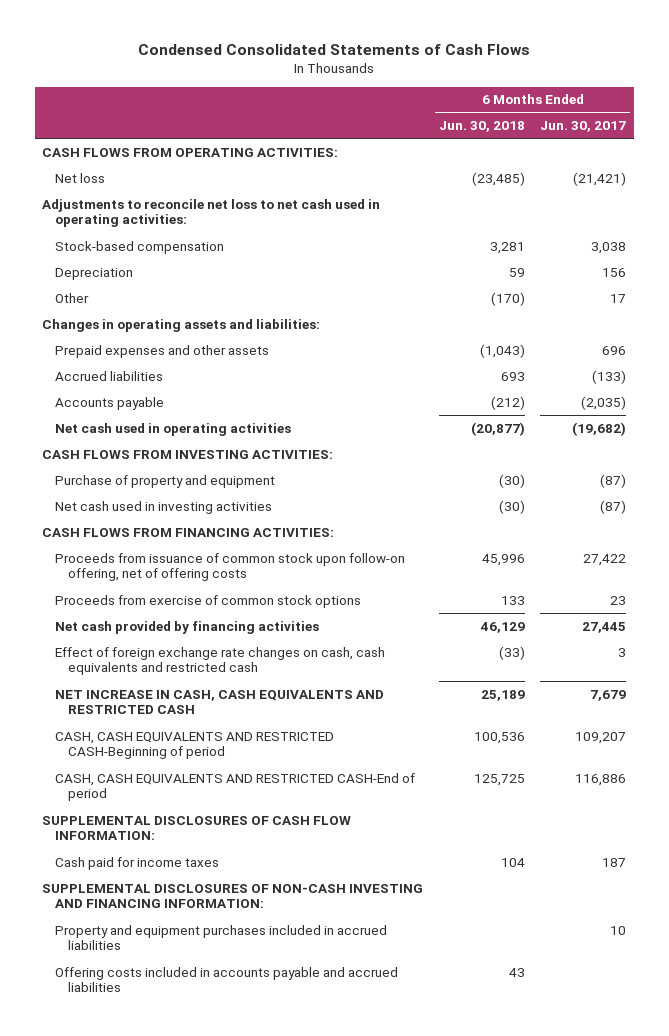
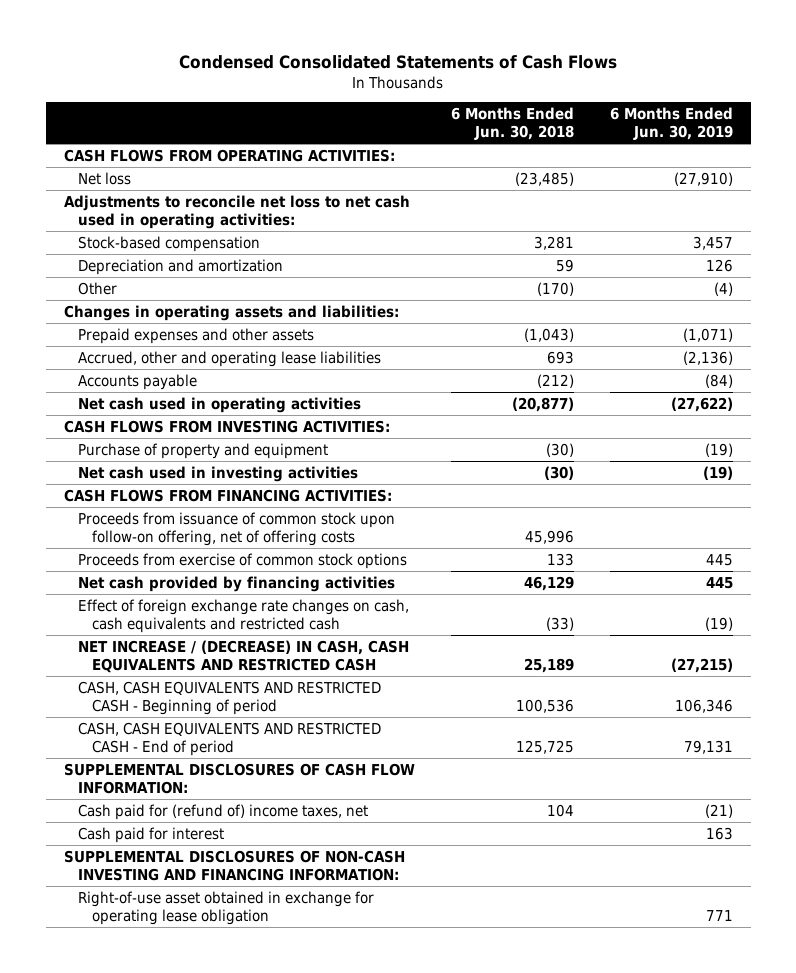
[540,121,627,133] Jun. 30, 2017 -> none
none -> [609,106,733,140] 6 Months Ended Jun. 30, 2019
[55,267,134,280] Depreciation -> [77,258,283,275] Depreciation and amortization
[55,370,164,381] Accrued liabilities -> [77,350,381,367] Accrued, other and operating lease liabilities
[55,689,385,715] NET INCREASE IN CASH, CASH EQUIVALENTS AND RESTRICTED CASH -> [77,639,409,673] NET INCREASE / (DECREASE) IN CASH, CASH EQUIVALENTS AND RESTRICTED CASH
[55,731,335,760] CASH, CASH EQUIVALENTS AND RESTRICTED CASH-Beginning of period -> [77,680,381,715] CASH, CASH EQUIVALENTS AND RESTRICTED CASH - Beginning of period
[55,772,416,802] CASH, CASH EQUIVALENTS AND RESTRICTED CASH-End of period -> [77,721,381,756] CASH, CASH EQUIVALENTS AND RESTRICTED CASH - End of period
[55,856,220,870] Cash paid for income taxes -> [77,803,368,820] Cash paid for (refund of) income taxes, net
none -> [77,826,224,843] Cash paid for interest
[55,924,388,951] Property and equipment purchases included in accrued liabilities -> none
[55,966,399,993] Offering costs included in accounts payable and accrued liabilities -> none
none -> [77,890,374,925] Right-of-use asset obtained in exchange for operating lease obligation

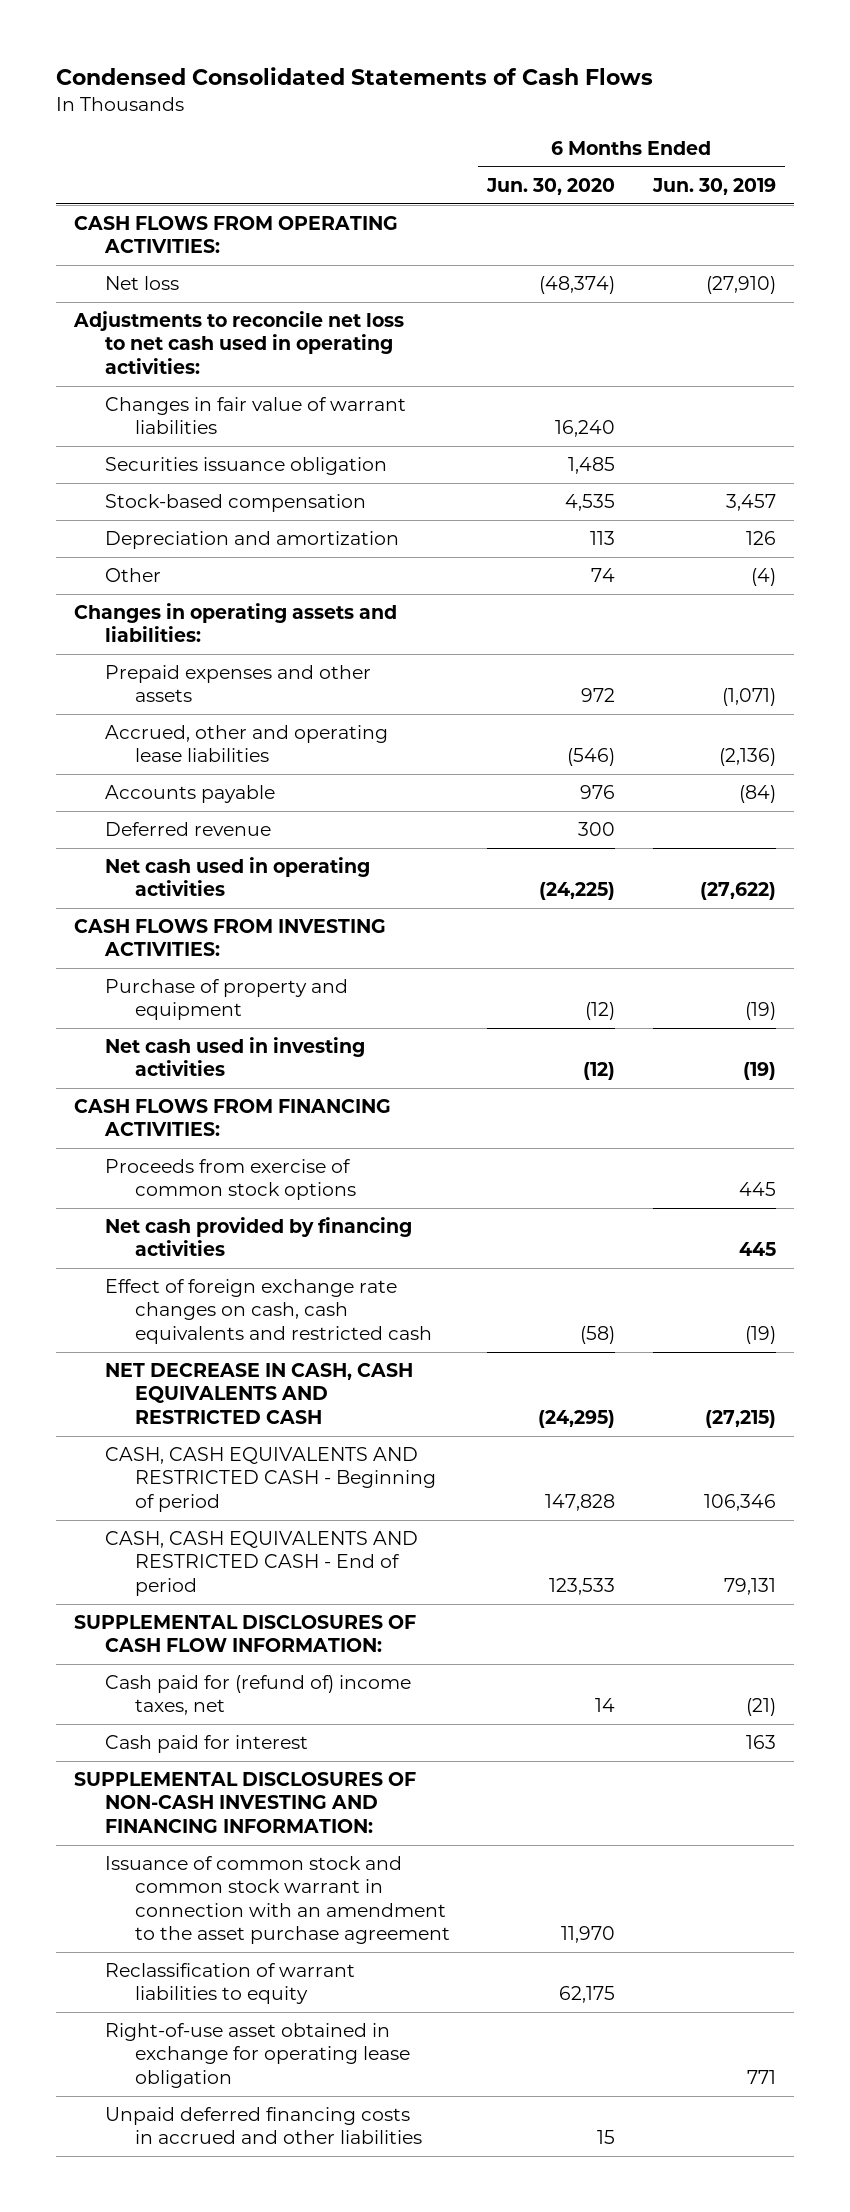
[450,106,574,140] 6 Months Ended Jun. 30, 2018 -> none
none -> [486,177,616,195] Jun. 30, 2020
none -> [104,397,406,435] Changes in fair value of warrant liabilities
none -> [104,457,387,476] Securities issuance obligation
none -> [104,822,271,837] Deferred revenue
[77,511,395,546] Proceeds from issuance of common stock upon follow-on offering, net of offering costs -> none
[77,639,409,673] NET INCREASE / (DECREASE) IN CASH, CASH EQUIVALENTS AND RESTRICTED CASH -> [104,1363,413,1424] NET DECREASE IN CASH, CASH EQUIVALENTS AND RESTRICTED CASH
none -> [104,1856,450,1944] Issuance of common stock and common stock warrant in connection with an amendment to the asset purchase agreement
none -> [104,1963,355,2005] Reclassification of warrant liabilities to equity
none -> [104,2107,422,2145] Unpaid deferred financing costs in accrued and other liabilities

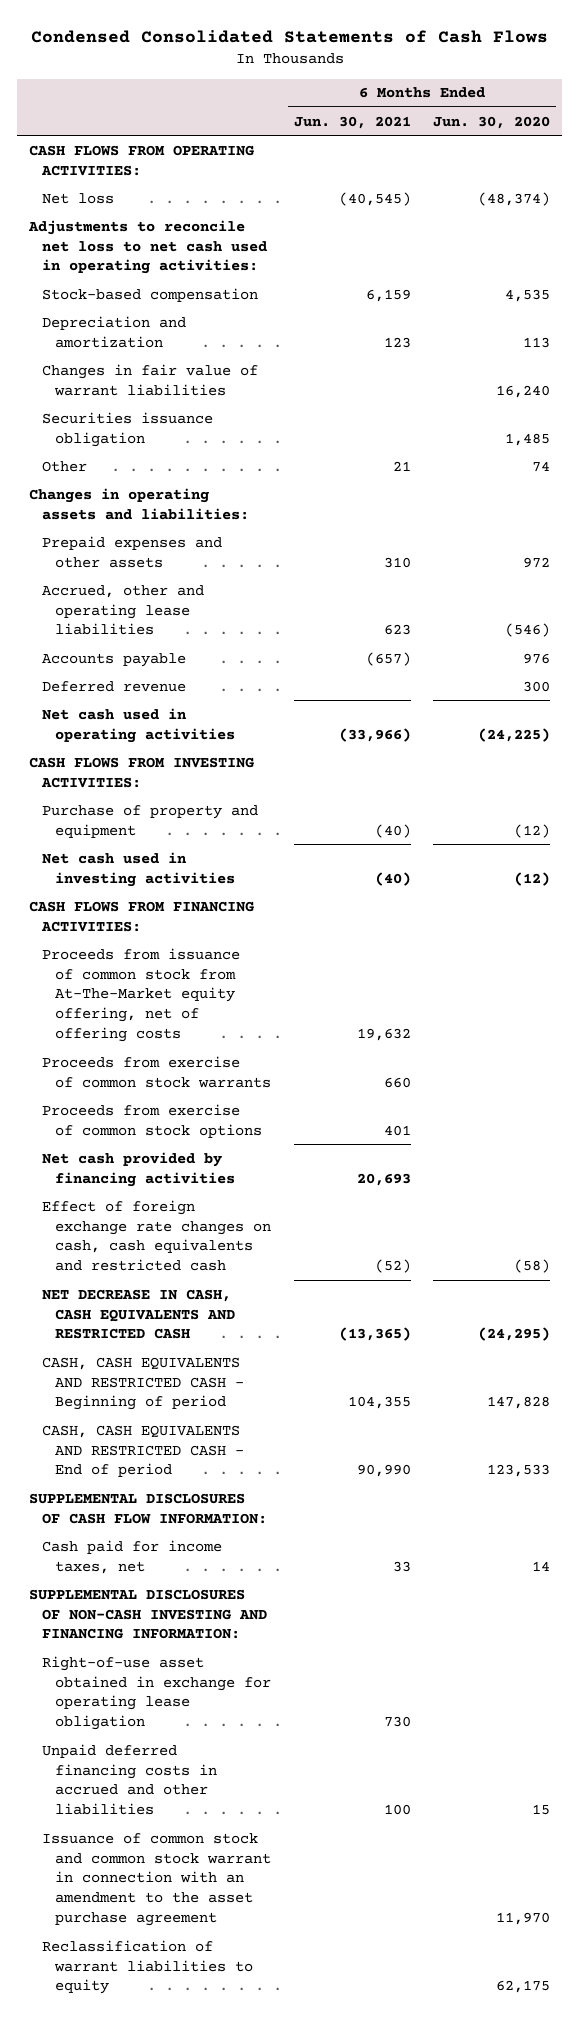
[651,177,776,195] Jun. 30, 2019 -> none
none -> [293,115,411,129] Jun. 30, 2021
[104,397,406,435] Changes in fair value of warrant liabilities -> [41,363,258,396] Changes in fair value of warrant liabilities
[104,457,387,476] Securities issuance obligation -> [41,411,213,447] Securities issuance obligation
none -> [41,947,240,1043] Proceeds from issuance of common stock from At-The-Market equity offering, net of offering costs
none -> [41,1055,271,1088] Proceeds from exercise of common stock warrants
[104,1735,308,1754] Cash paid for interest -> none
[104,1675,411,1716] Cash paid for (refund of) income taxes, net -> [41,1539,222,1574] Cash paid for income taxes, net
[104,1856,450,1944] Issuance of common stock and common stock warrant in connection with an amendment to the asset purchase agreement -> [41,1832,271,1927] Issuance of common stock and common stock warrant in connection with an amendment to the asset purchase agreement
[104,1963,355,2005] Reclassification of warrant liabilities to equity -> [41,1939,253,1995] Reclassification of warrant liabilities to equity

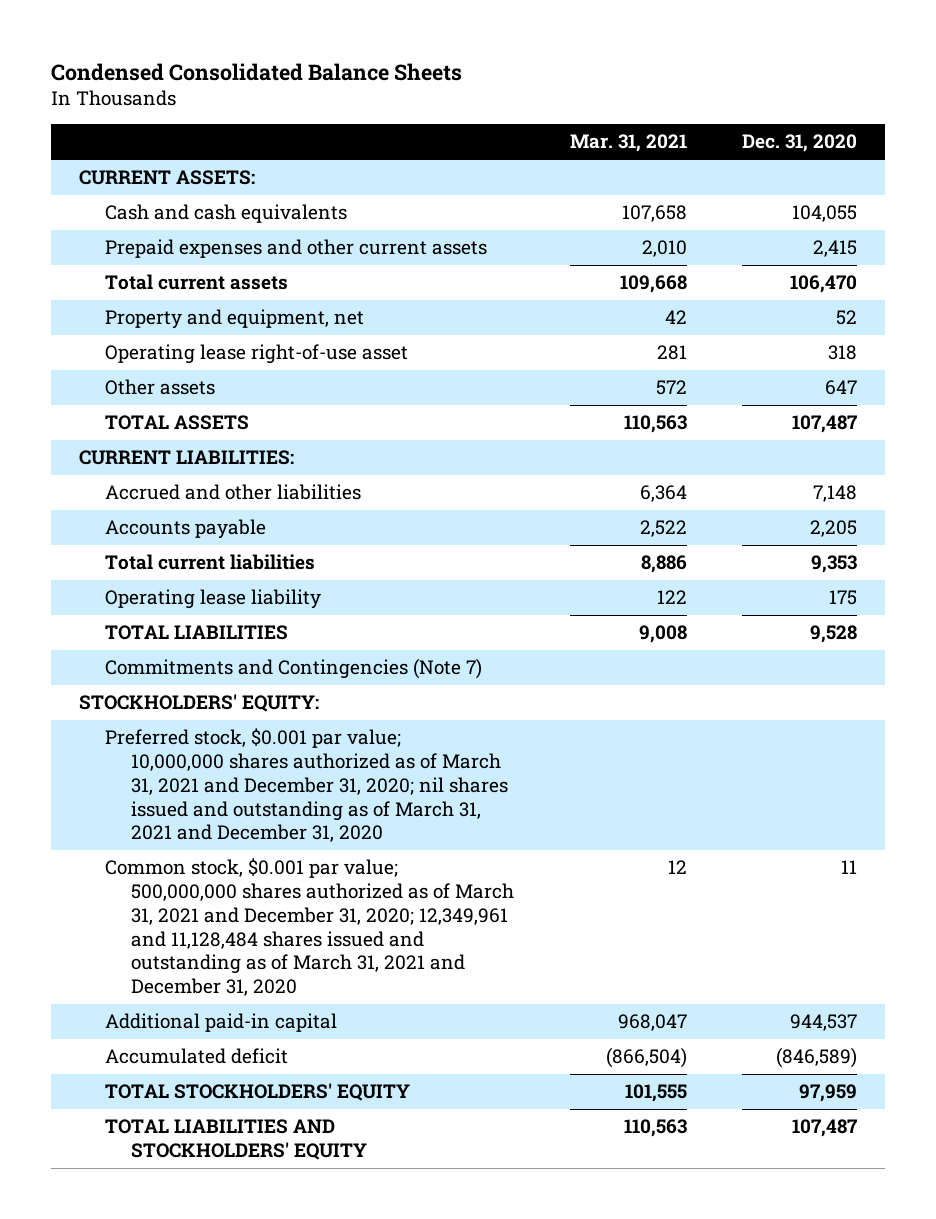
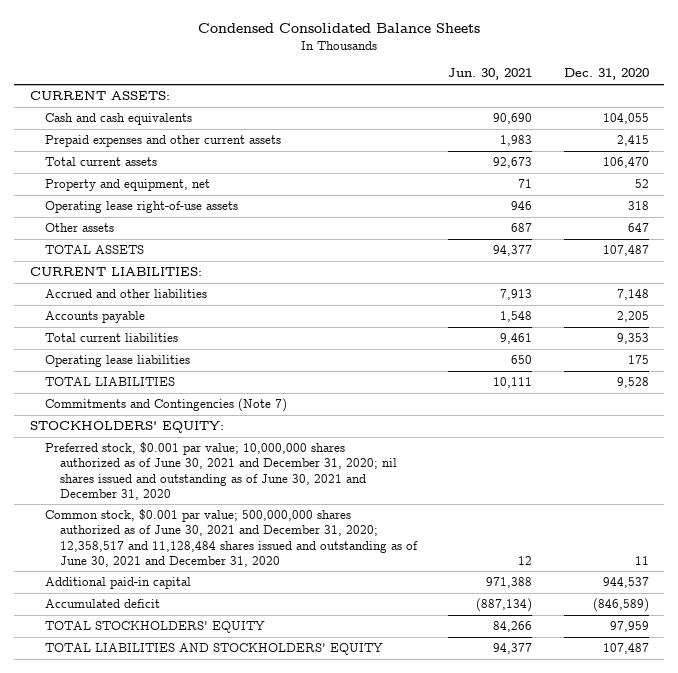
[569,134,687,153] Mar. 31, 2021 -> none
none -> [448,68,533,81] Jun. 30, 2021
[104,344,408,365] Operating lease right-of-use asset -> [44,201,238,214] Operating lease right-of-use assets
[104,589,321,610] Operating lease liability -> [44,355,190,368] Operating lease liabilities
[104,728,509,843] Preferred stock, $0.001 par value; 10,000,000 shares authorized as of March 31, 2021 and December 31, 2020; nil shares issued and outstanding as of March 31, 2021 and December 31, 2020 -> [44,442,398,500] Preferred stock, $0.001 par value; 10,000,000 shares authorized as of June 30, 2021 and December 31, 2020; nil shares issued and outstanding as of June 30, 2021 and December 31, 2020
[104,858,515,997] Common stock, $0.001 par value; 500,000,000 shares authorized as of March 31, 2021 and December 31, 2020; 12,349,961 and 11,128,484 shares issued and outstanding as of March 31, 2021 and December 31, 2020 -> [44,509,419,567] Common stock, $0.001 par value; 500,000,000 shares authorized as of June 30, 2021 and December 31, 2020; 12,358,517 and 11,128,484 shares issued and outstanding as of June 30, 2021 and December 31, 2020

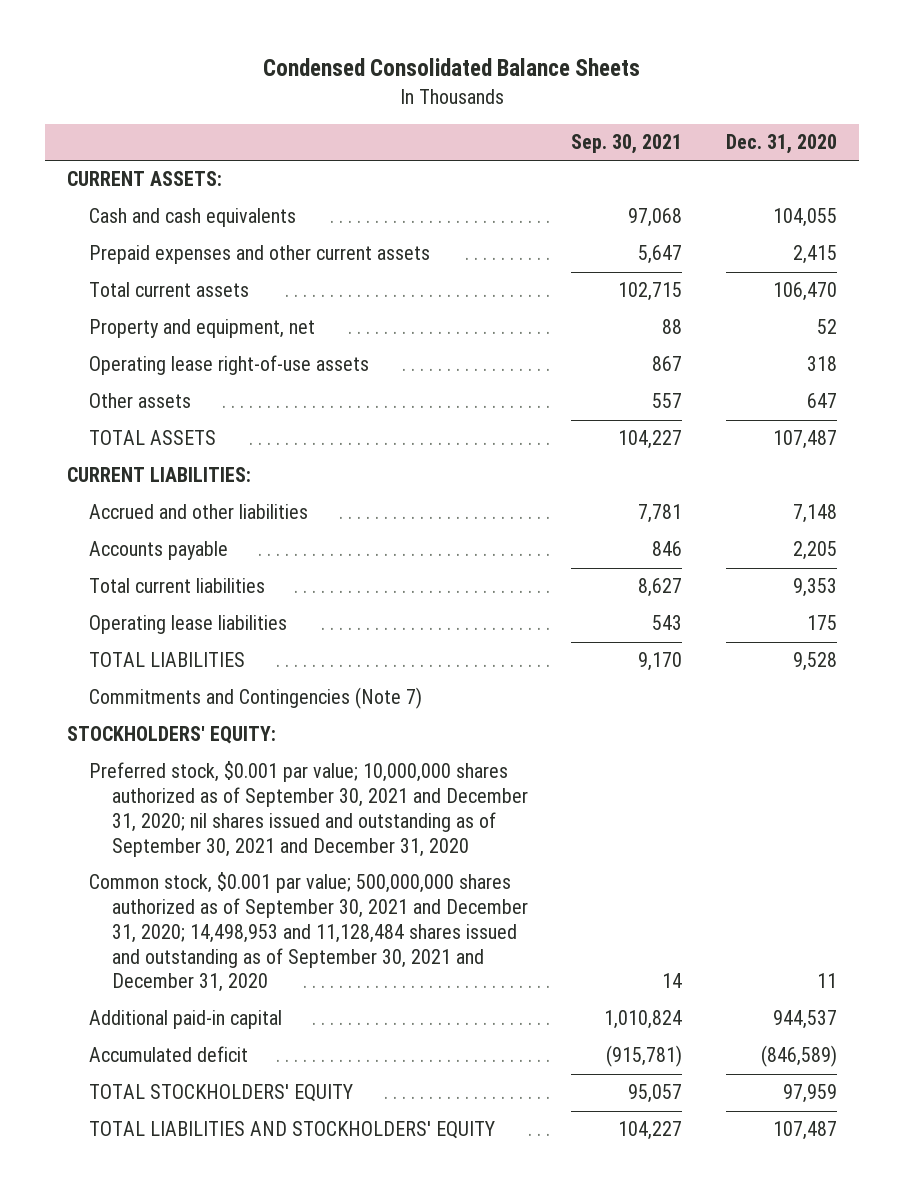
[448,68,533,81] Jun. 30, 2021 -> none
none -> [571,134,683,155] Sep. 30, 2021
[44,442,398,500] Preferred stock, $0.001 par value; 10,000,000 shares authorized as of June 30, 2021 and December 31, 2020; nil shares issued and outstanding as of June 30, 2021 and December 31, 2020 -> [89,761,529,857] Preferred stock, $0.001 par value; 10,000,000 shares authorized as of September 30, 2021 and December 31, 2020; nil shares issued and outstanding as of September 30, 2021 and December 31, 2020
[44,509,419,567] Common stock, $0.001 par value; 500,000,000 shares authorized as of June 30, 2021 and December 31, 2020; 12,358,517 and 11,128,484 shares issued and outstanding as of June 30, 2021 and December 31, 2020 -> [89,872,529,993] Common stock, $0.001 par value; 500,000,000 shares authorized as of September 30, 2021 and December 31, 2020; 14,498,953 and 11,128,484 shares issued and outstanding as of September 30, 2021 and December 31, 2020

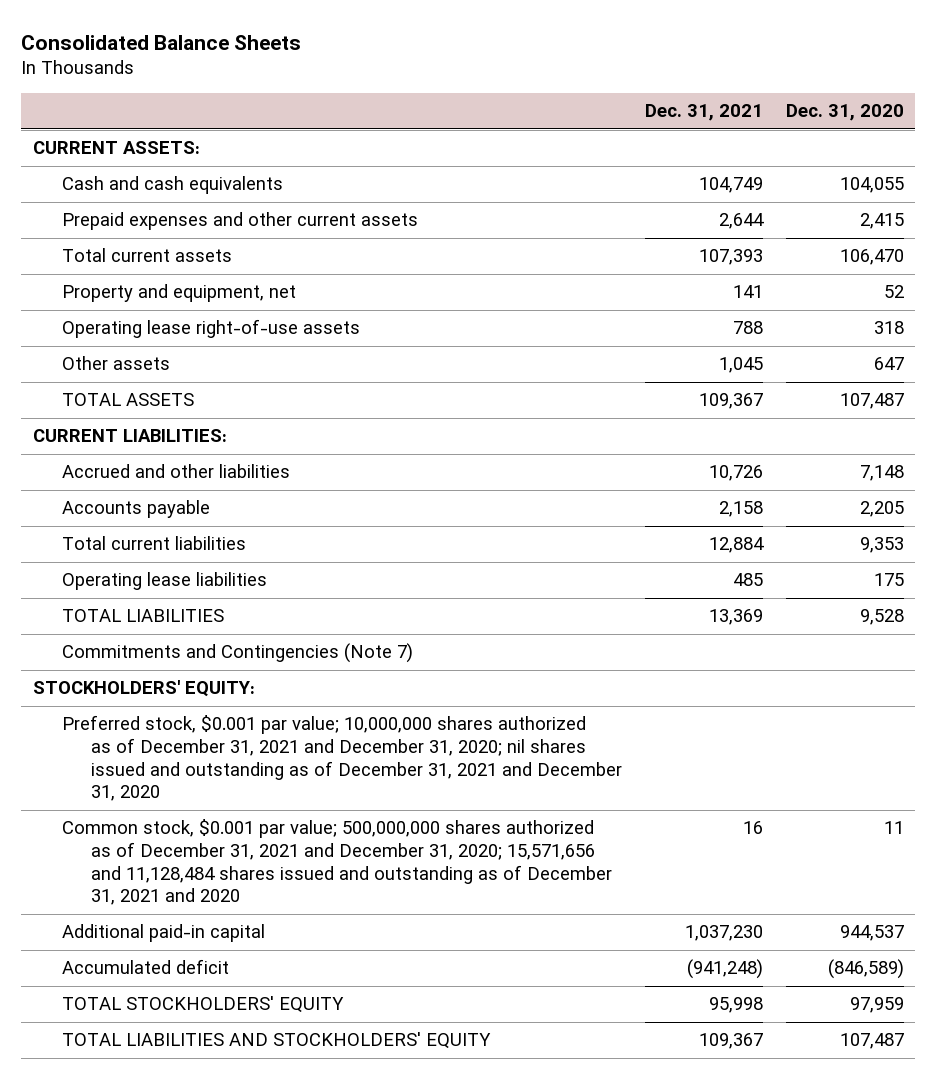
[262,58,640,77] Condensed Consolidated Balance Sheets -> [21,34,302,50] Consolidated Balance Sheets
[571,134,683,155] Sep. 30, 2021 -> none
none -> [644,104,763,122] Dec. 31, 2021
[89,761,529,857] Preferred stock, $0.001 par value; 10,000,000 shares authorized as of September 30, 2021 and December 31, 2020; nil shares issued and outstanding as of September 30, 2021 and December 31, 2020 -> [61,715,622,802] Preferred stock, $0.001 par value; 10,000,000 shares authorized as of December 31, 2021 and December 31, 2020; nil shares issued and outstanding as of December 31, 2021 and December 31, 2020
[89,872,529,993] Common stock, $0.001 par value; 500,000,000 shares authorized as of September 30, 2021 and December 31, 2020; 14,498,953 and 11,128,484 shares issued and outstanding as of September 30, 2021 and December 31, 2020 -> [61,819,612,906] Common stock, $0.001 par value; 500,000,000 shares authorized as of December 31, 2021 and December 31, 2020; 15,571,656 and 11,128,484 shares issued and outstanding as of December 31, 2021 and 2020

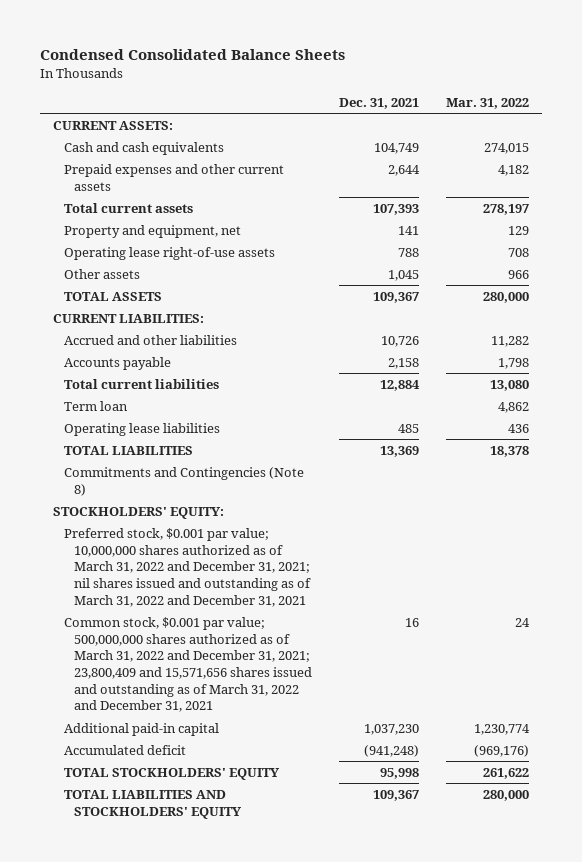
[21,34,302,50] Consolidated Balance Sheets -> [39,49,345,61] Condensed Consolidated Balance Sheets
[785,104,904,122] Dec. 31, 2020 -> none
none -> [445,97,529,109] Mar. 31, 2022
none -> [63,400,128,411] Term loan
[61,643,413,664] Commitments and Contingencies (Note 7) -> [63,466,304,496] Commitments and Contingencies (Note 8)
[61,715,622,802] Preferred stock, $0.001 par value; 10,000,000 shares authorized as of December 31, 2021 and December 31, 2020; nil shares issued and outstanding as of December 31, 2021 and December 31, 2020 -> [63,527,312,607] Preferred stock, $0.001 par value; 10,000,000 shares authorized as of March 31, 2022 and December 31, 2021; nil shares issued and outstanding as of March 31, 2022 and December 31, 2021
[61,819,612,906] Common stock, $0.001 par value; 500,000,000 shares authorized as of December 31, 2021 and December 31, 2020; 15,571,656 and 11,128,484 shares issued and outstanding as of December 31, 2021 and 2020 -> [63,616,313,713] Common stock, $0.001 par value; 500,000,000 shares authorized as of March 31, 2022 and December 31, 2021; 23,800,409 and 15,571,656 shares issued and outstanding as of March 31, 2022 and December 31, 2021

